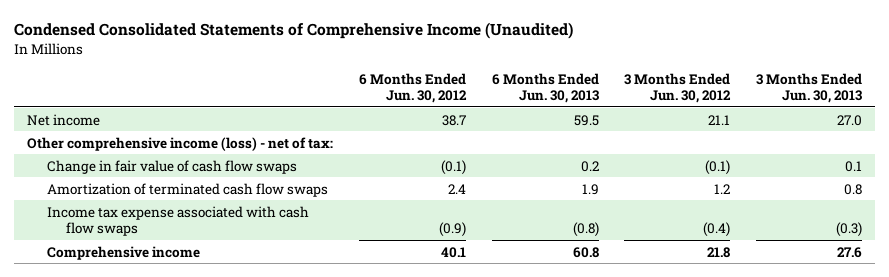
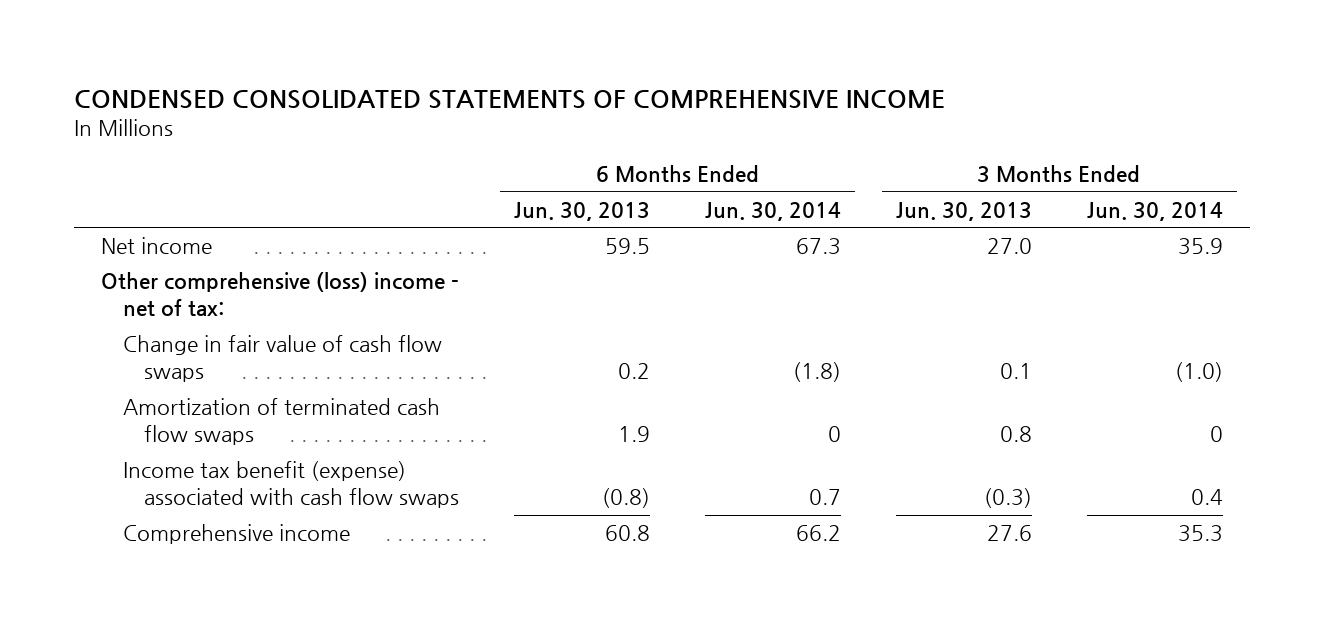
[14,22,574,40] Condensed Consolidated Statements of Comprehensive Income (Unaudited) -> [73,89,945,109] CONDENSED CONSOLIDATED STATEMENTS OF COMPREHENSIVE INCOME
[358,72,467,104] 6 Months Ended Jun. 30, 2012 -> none
[624,72,732,104] 3 Months Ended Jun. 30, 2012 -> none
none -> [705,201,842,221] Jun. 30, 2014
none -> [1086,201,1223,221] Jun. 30, 2014
[27,136,334,151] Other comprehensive income (loss) - net of tax: -> [101,272,460,317] Other comprehensive (loss) income - net of tax:
[46,205,309,237] Income tax expense associated with cash flow swaps -> [122,461,460,509] Income tax benefit (expense) associated with cash flow swaps

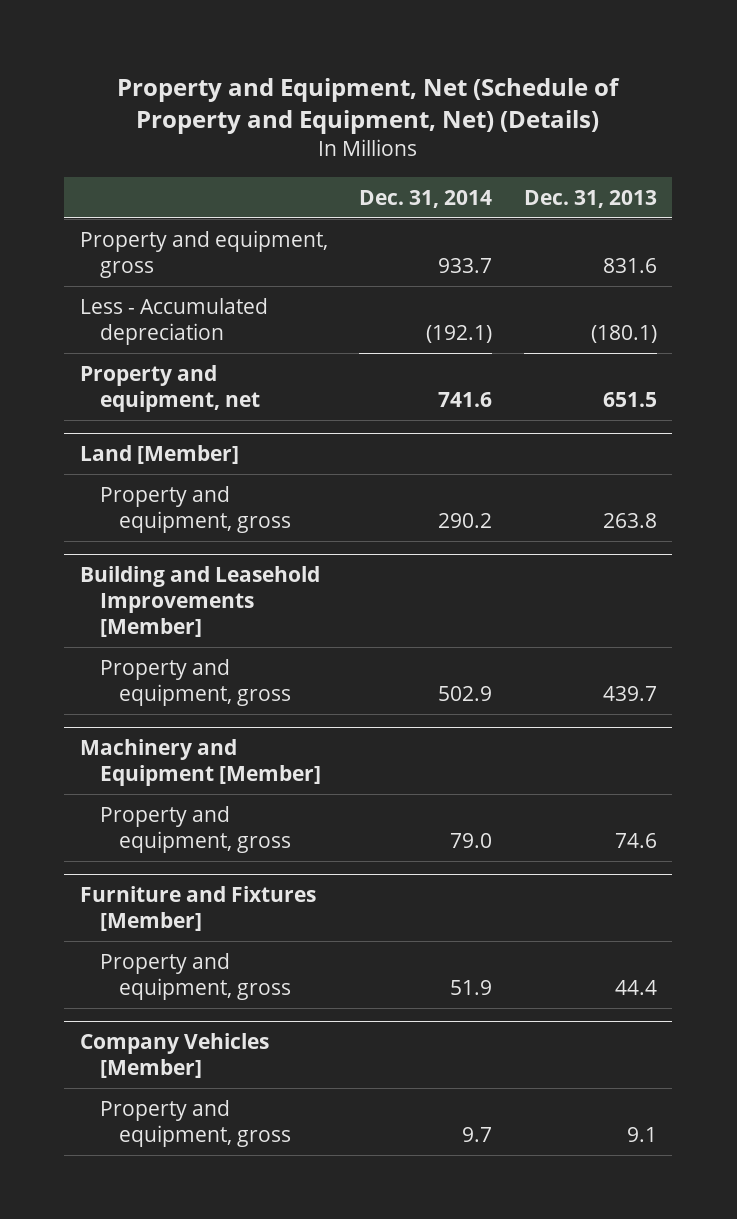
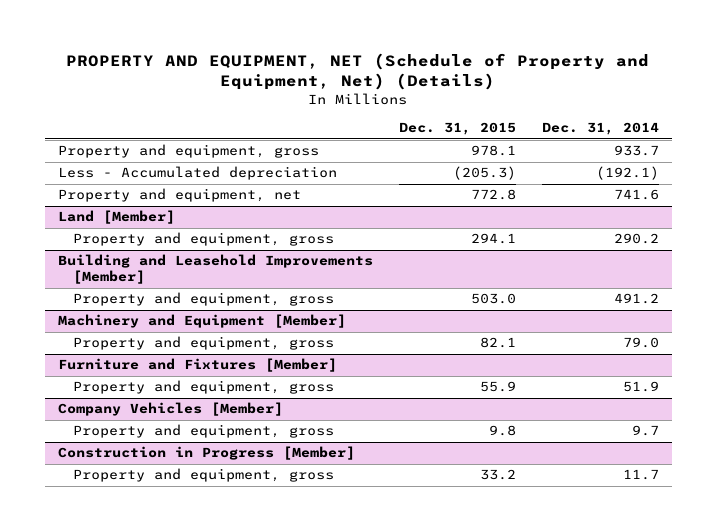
[117,78,621,135] Property and Equipment, Net (Schedule of Property and Equipment, Net) (Details) -> [66,52,650,91] PROPERTY AND EQUIPMENT, NET (Schedule of Property and Equipment, Net) (Details)
[523,189,657,208] Dec. 31, 2013 -> none
none -> [398,122,516,136] Dec. 31, 2015
[438,685,493,701] 502.9 -> [613,293,659,305] 491.2
none -> [57,446,355,461] Construction in Progress [Member]
none -> [72,468,334,483] Property and equipment, gross

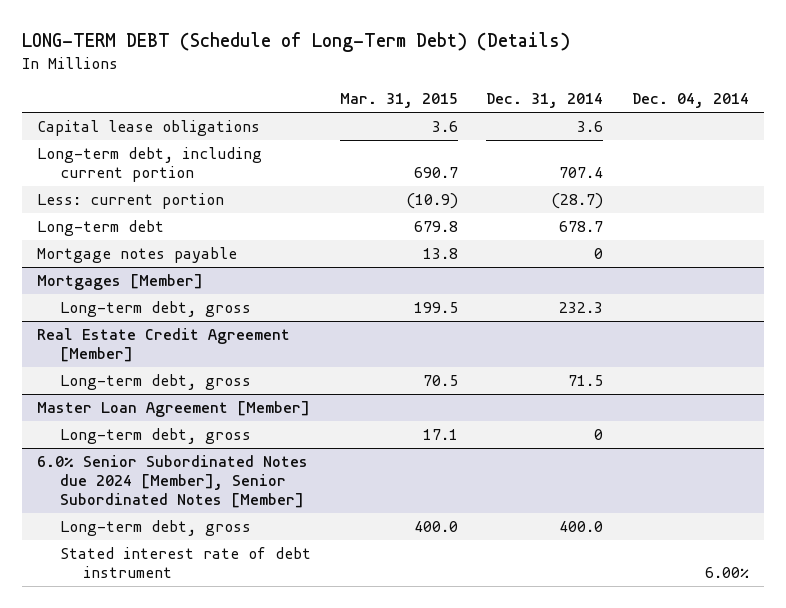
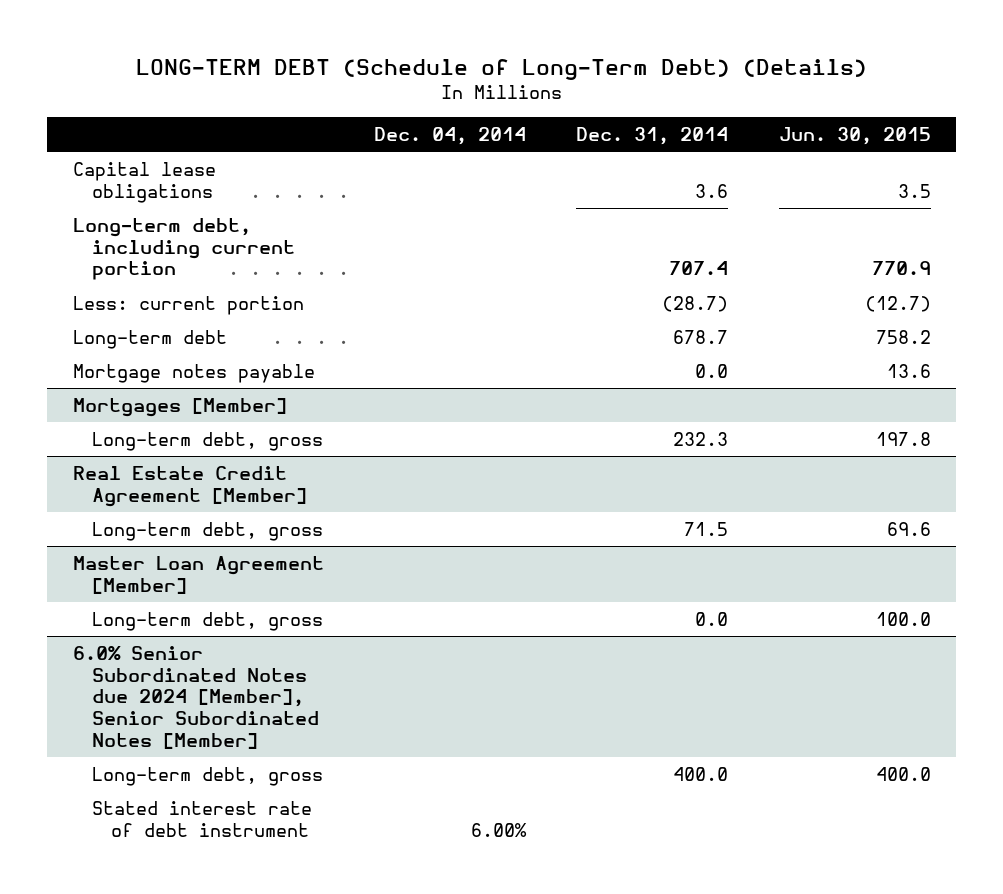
[339,93,458,109] Mar. 31, 2015 -> none
none -> [778,126,931,145] Jun. 30, 2015
[594,247,604,259] 0 -> [695,363,729,378] 0.0
[594,428,604,440] 0 -> [695,611,729,626] 0.0

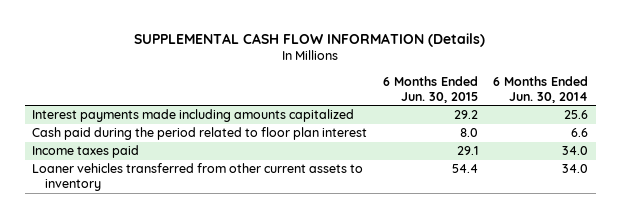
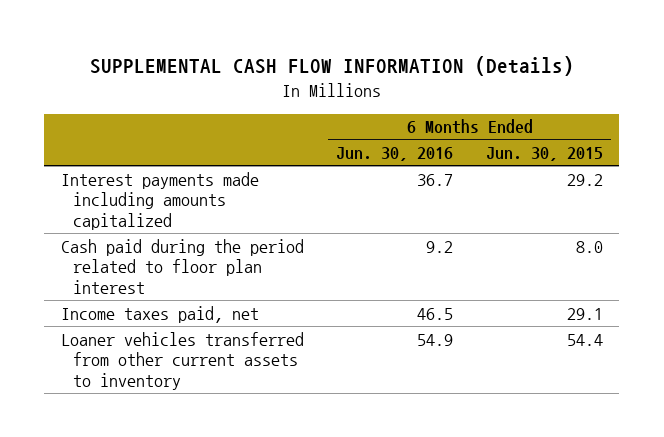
[493,76,589,103] 6 Months Ended Jun. 30, 2014 -> none
none -> [336,146,454,161] Jun. 30, 2016
[32,145,140,159] Income taxes paid -> [60,305,259,323] Income taxes paid, net

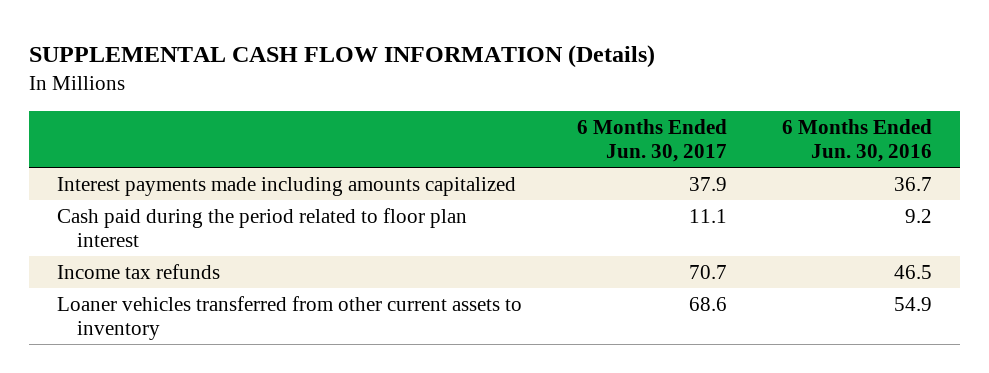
[486,146,604,161] Jun. 30, 2015 -> none
none -> [576,118,727,163] 6 Months Ended Jun. 30, 2017
[60,305,259,323] Income taxes paid, net -> [56,263,220,279] Income tax refunds

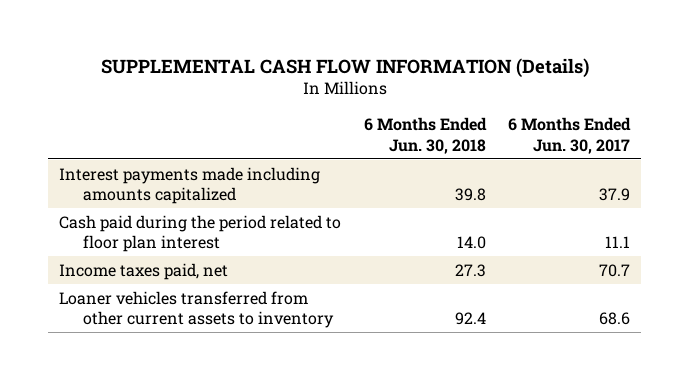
[782,118,933,163] 6 Months Ended Jun. 30, 2016 -> none
none -> [363,117,487,154] 6 Months Ended Jun. 30, 2018
[56,263,220,279] Income tax refunds -> none
none -> [59,262,229,280] Income taxes paid, net

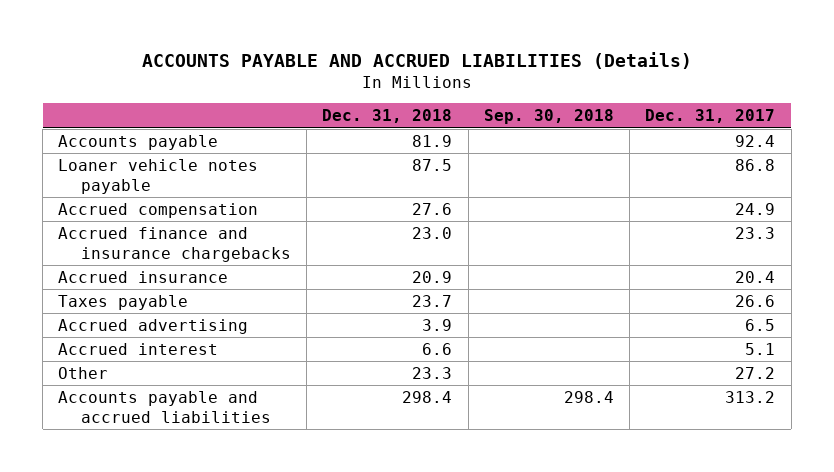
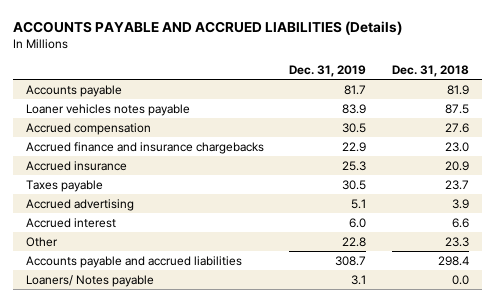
[483,109,614,125] Sep. 30, 2018 -> none
[645,109,776,124] Dec. 31, 2017 -> none
none -> [289,64,367,77] Dec. 31, 2019
[58,158,259,194] Loaner vehicle notes payable -> [25,103,190,116] Loaner vehicles notes payable
none -> [25,274,154,287] Loaners/ Notes payable

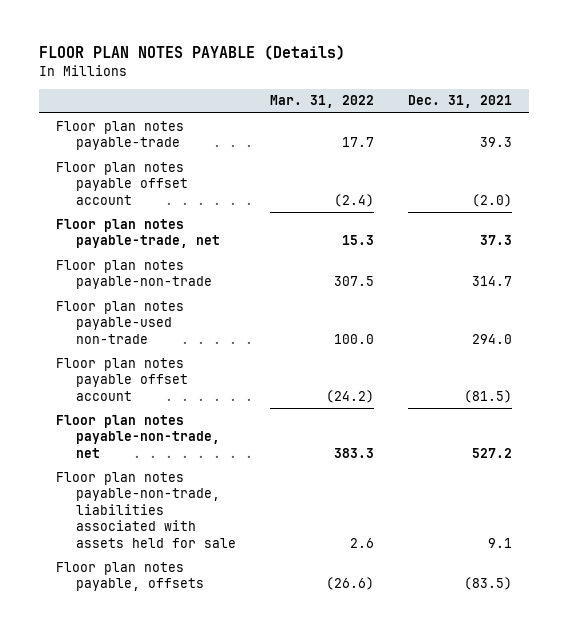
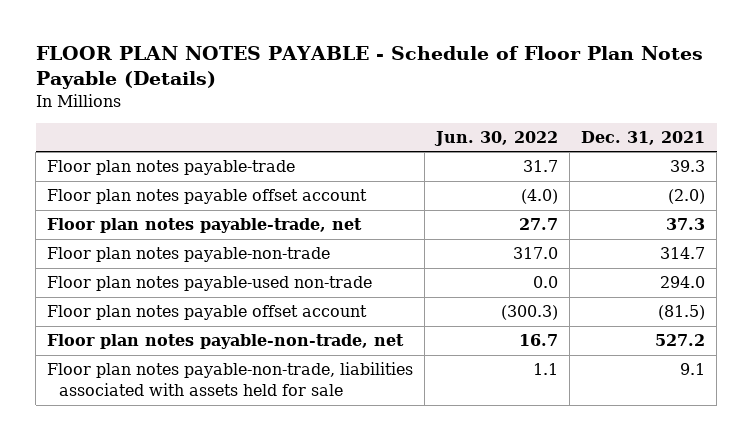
[38,45,345,61] FLOOR PLAN NOTES PAYABLE (Details) -> [35,46,703,90] FLOOR PLAN NOTES PAYABLE - Schedule of Floor Plan Notes Payable (Details)
[269,95,374,109] Mar. 31, 2022 -> none
none -> [434,130,559,146] Jun. 30, 2022
[55,561,204,592] Floor plan notes payable, offsets -> none

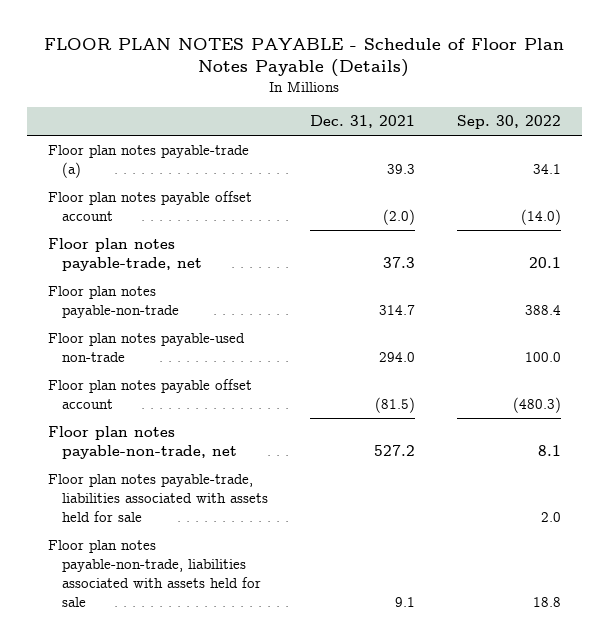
[434,130,559,146] Jun. 30, 2022 -> none
none -> [456,115,561,130] Sep. 30, 2022
[47,160,296,176] Floor plan notes payable-trade -> [47,145,249,179] Floor plan notes payable-trade (a)
none -> [47,474,269,522] Floor plan notes payable-trade, liabilities associated with assets held for sale

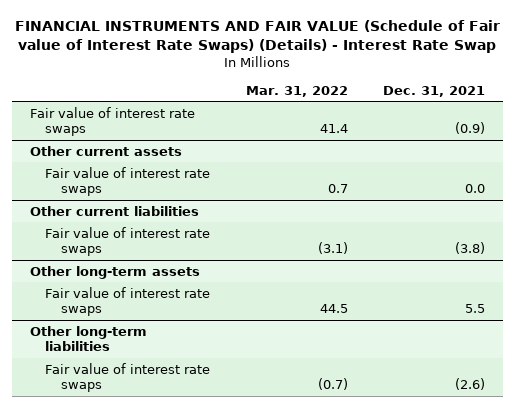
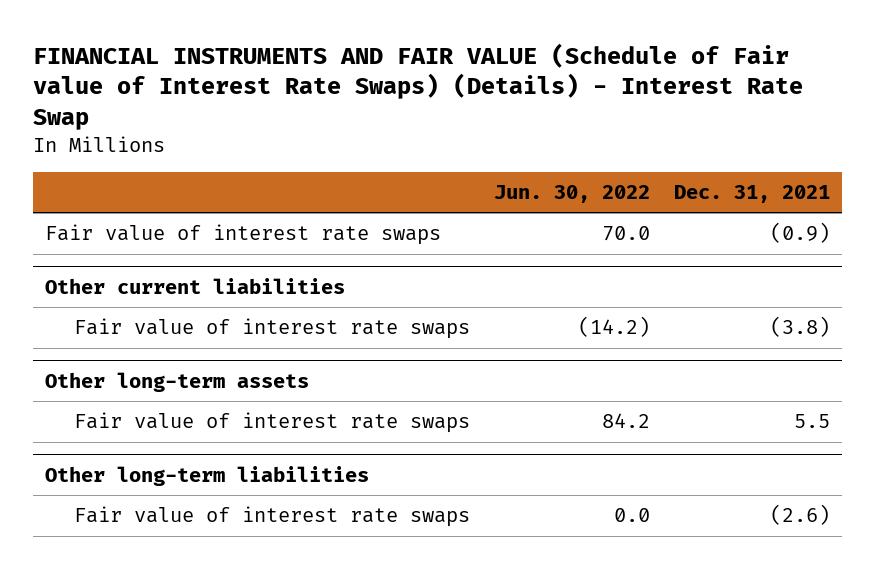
[245,85,348,97] Mar. 31, 2022 -> none
none -> [494,184,651,203] Jun. 30, 2022
[29,145,182,156] Other current assets -> none
[45,166,211,197] Fair value of interest rate swaps -> none

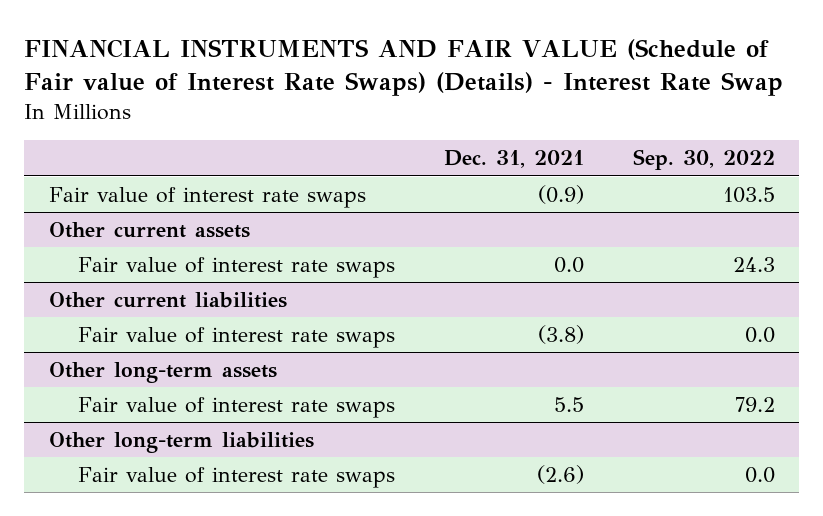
[494,184,651,203] Jun. 30, 2022 -> none
none -> [632,149,775,171] Sep. 30, 2022
none -> [48,222,250,239] Other current assets
none -> [77,257,395,279] Fair value of interest rate swaps

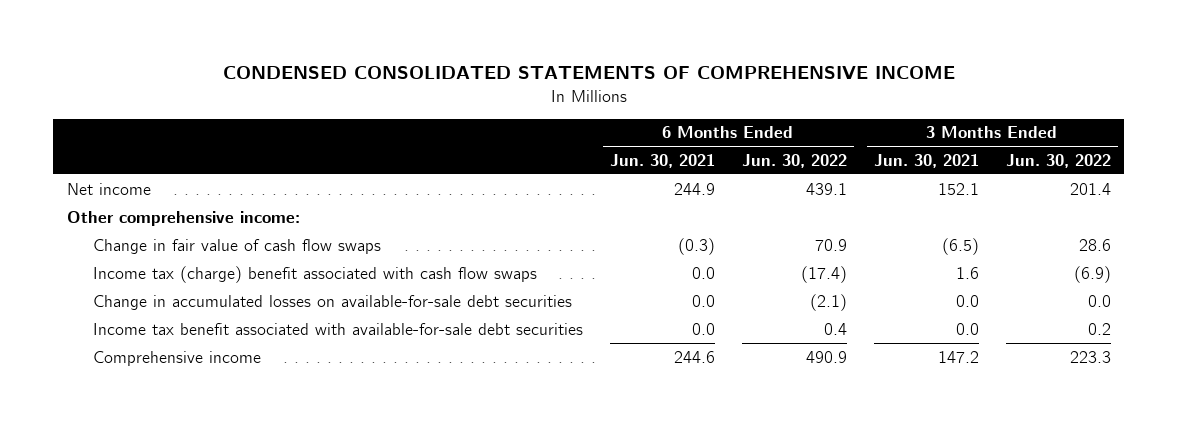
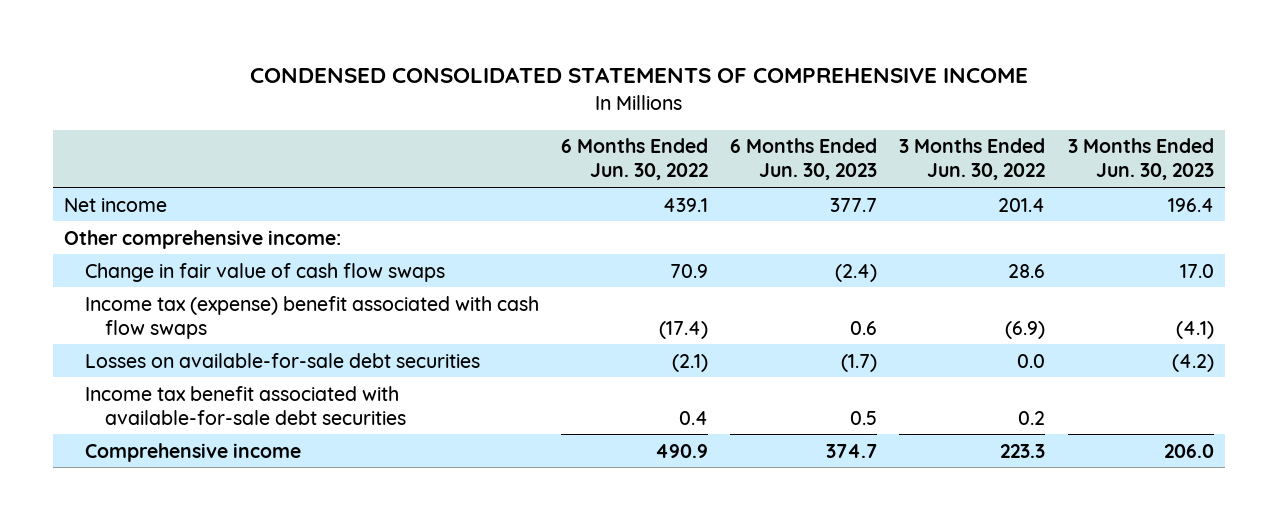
[609,153,715,168] Jun. 30, 2021 -> none
[873,153,979,168] Jun. 30, 2021 -> none
none -> [730,138,878,181] 6 Months Ended Jun. 30, 2023
none -> [1067,138,1214,181] 3 Months Ended Jun. 30, 2023
[92,265,537,283] Income tax (charge) benefit associated with cash flow swaps -> [84,295,539,339] Income tax (expense) benefit associated with cash flow swaps
[92,294,572,310] Change in accumulated losses on available-for-sale debt securities -> [84,352,480,368] Losses on available-for-sale debt securities

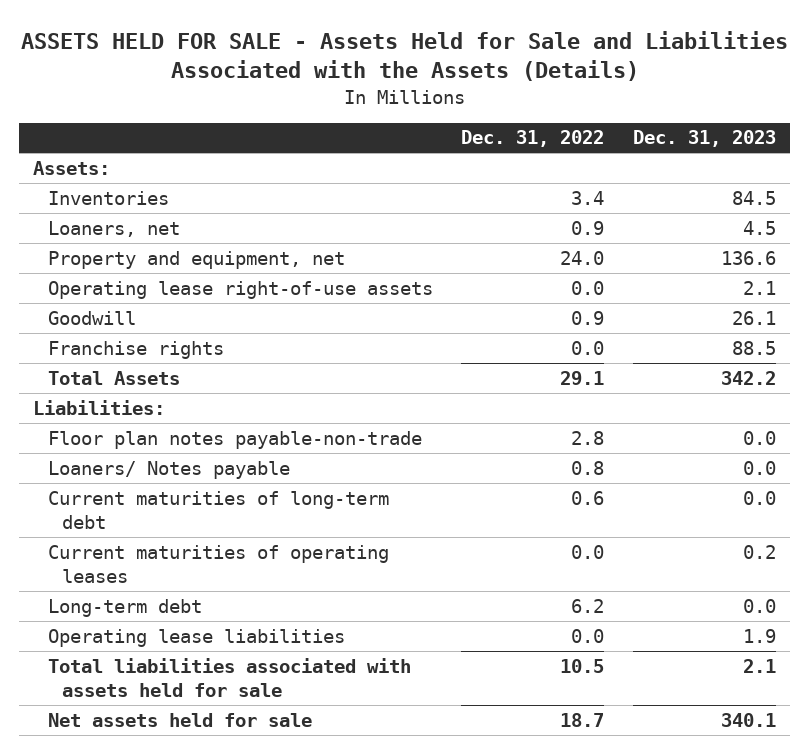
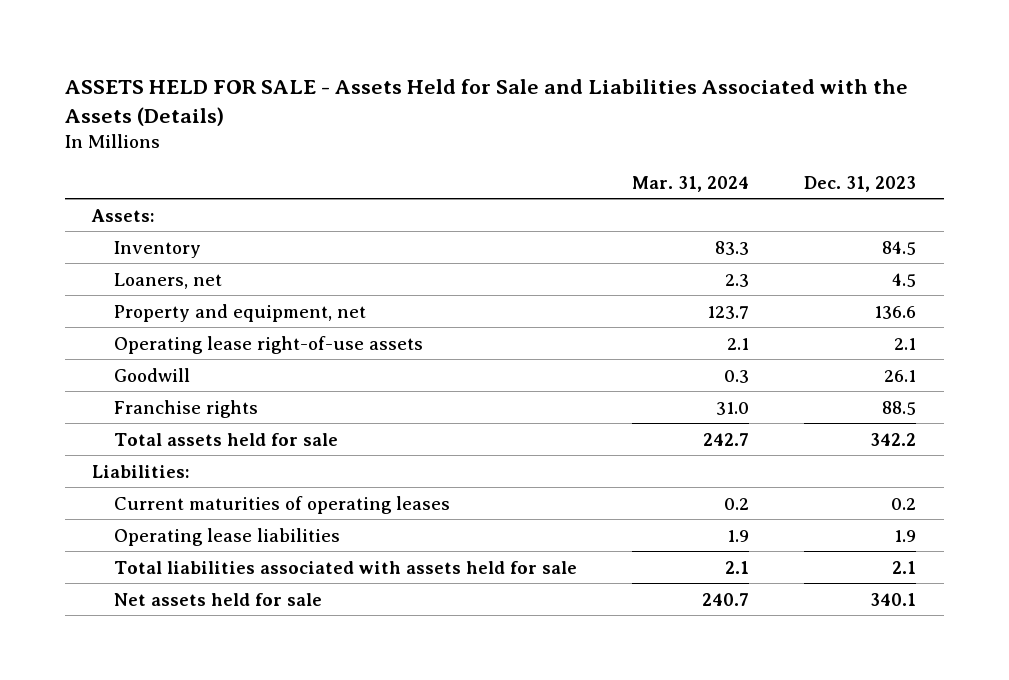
[461,130,605,148] Dec. 31, 2022 -> none
none -> [632,175,750,192] Mar. 31, 2024
[47,190,169,205] Inventories -> [114,240,202,258] Inventory
[47,370,180,385] Total Assets -> [114,432,339,446] Total assets held for sale
[47,430,422,449] Floor plan notes payable-non-trade -> none
[47,460,290,479] Loaners/ Notes payable -> none
[47,490,389,529] Current maturities of long-term debt -> none
[47,598,202,617] Long-term debt -> none

